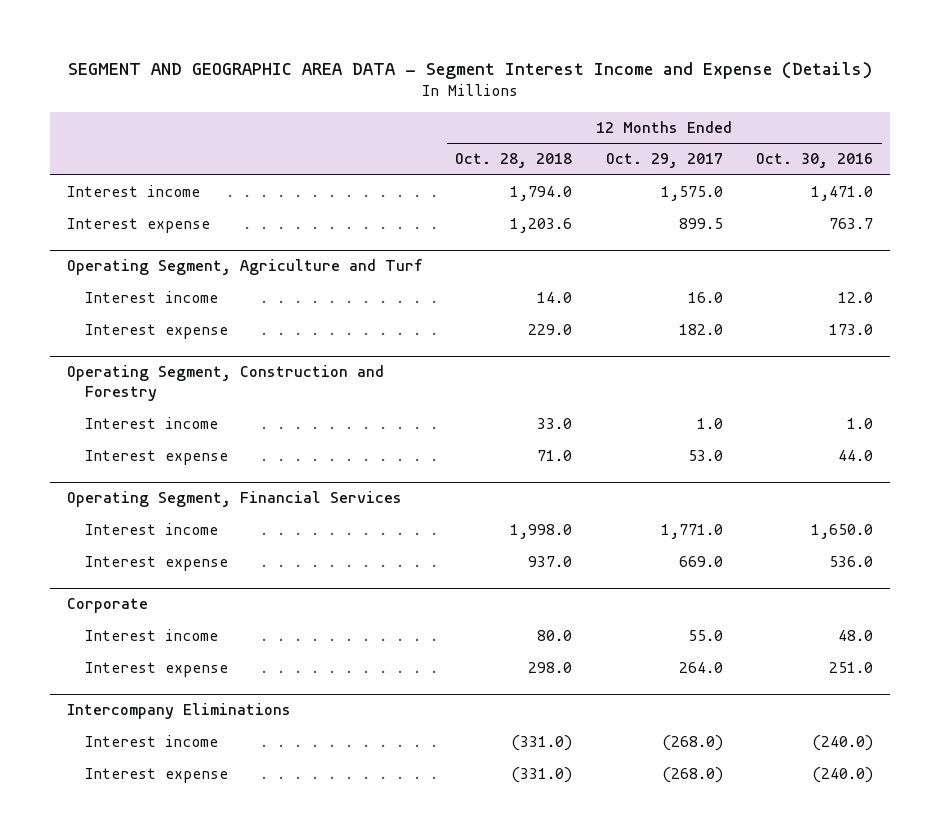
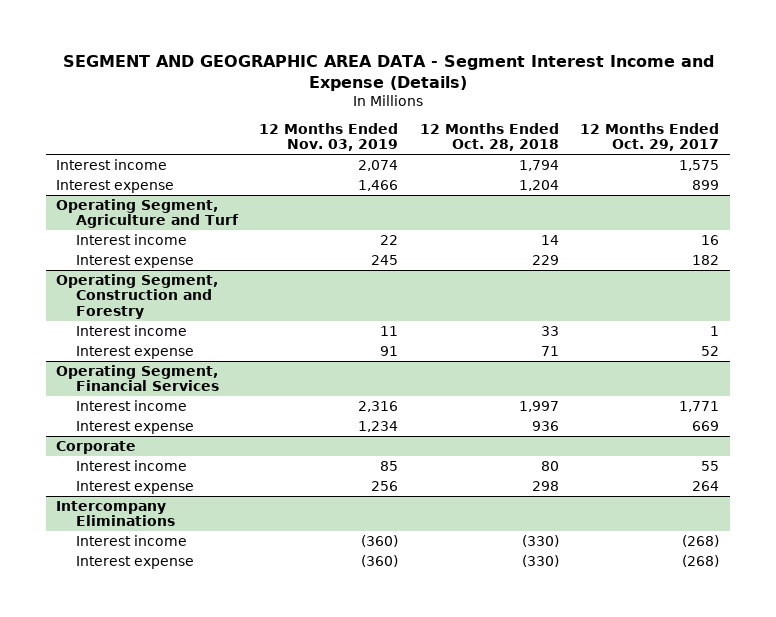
[756,153,874,169] Oct. 30, 2016 -> none
none -> [259,122,399,152] 12 Months Ended Nov. 03, 2019
[510,186,573,202] 1,794.0 -> [518,159,559,171] 1,794
[660,186,723,202] 1,575.0 -> [679,159,720,171] 1,575
[510,218,573,234] 1,203.6 -> [518,179,559,191] 1,204
[678,218,723,230] 899.5 -> [692,179,720,190] 899
[537,292,573,304] 14.0 -> [540,234,559,245] 14
[687,292,723,304] 16.0 -> [701,234,720,245] 16
[528,324,573,336] 229.0 -> [531,254,559,265] 229
[678,324,723,336] 182.0 -> [692,254,720,265] 182
[537,418,573,430] 33.0 -> [540,325,559,336] 33
[696,418,723,430] 1.0 -> [710,325,720,336] 1
[537,450,573,462] 71.0 -> [540,345,559,356] 71
[687,450,723,462] 53.0 -> [701,345,720,356] 52
[510,524,573,540] 1,998.0 -> [518,400,559,412] 1,997
[660,524,723,540] 1,771.0 -> [679,400,720,412] 1,771
[528,556,573,568] 937.0 -> [531,420,559,431] 936
[678,556,723,568] 669.0 -> [692,420,720,431] 669
[537,630,573,642] 80.0 -> [540,460,559,471] 80
[687,630,723,642] 55.0 -> [701,460,720,471] 55
[528,662,573,674] 298.0 -> [531,480,559,491] 298
[678,662,723,674] 264.0 -> [692,480,720,491] 264
[511,735,573,752] (331.0) -> [521,534,559,547] (330)
[661,735,723,752] (268.0) -> [682,534,720,547] (268)
[511,767,573,784] (331.0) -> [521,554,559,567] (330)
[661,767,723,784] (268.0) -> [682,554,720,567] (268)

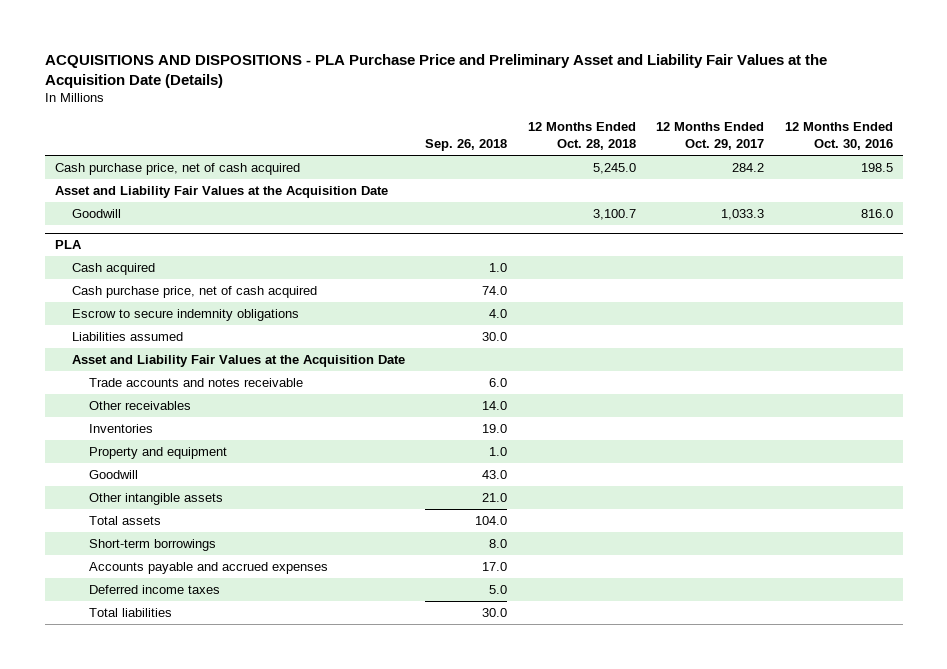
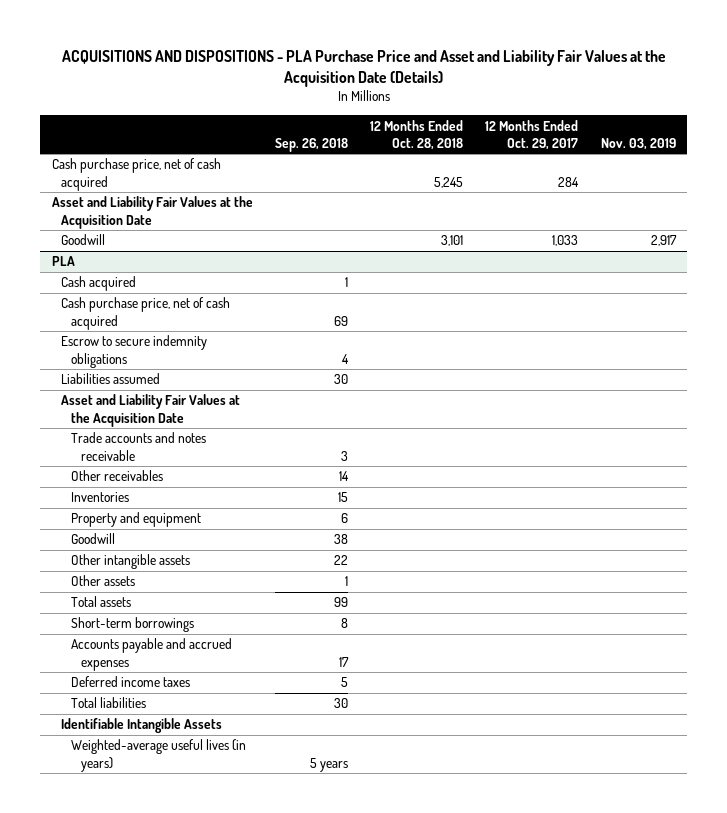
[44,53,827,88] ACQUISITIONS AND DISPOSITIONS - PLA Purchase Price and Preliminary Asset and Liability Fair Values at the Acquisition Date (Details) -> [61,49,666,87] ACQUISITIONS AND DISPOSITIONS - PLA Purchase Price and Asset and Liability Fair Values at the Acquisition Date (Details)
[784,122,893,150] 12 Months Ended Oct. 30, 2016 -> none
none -> [600,137,676,150] Nov. 03, 2019
[592,162,636,174] 5,245.0 -> [434,176,464,188] 5,245
[732,162,765,172] 284.2 -> [558,176,580,187] 284
[592,208,636,220] 3,100.7 -> [441,235,464,247] 3,101
[721,208,765,220] 1,033.3 -> [552,235,579,247] 1,033
[489,262,508,272] 1.0 -> [344,277,348,288] 1
[482,285,508,295] 74.0 -> [333,315,348,326] 69
[489,308,508,318] 4.0 -> [341,353,349,364] 4
[482,331,508,341] 30.0 -> [333,374,348,385] 30
[489,377,508,387] 6.0 -> [340,450,348,461] 3
[482,400,508,410] 14.0 -> [338,471,349,482] 14
[482,423,508,433] 19.0 -> [337,492,348,503] 15
[489,446,508,456] 1.0 -> [340,513,348,524] 6
[482,469,508,479] 43.0 -> [333,534,348,545] 38
[482,492,508,502] 21.0 -> [333,555,348,566] 22
none -> [71,575,136,587] Other assets
[475,515,508,525] 104.0 -> [333,597,348,608] 99
[489,538,508,548] 8.0 -> [340,618,348,629] 8
[482,561,508,571] 17.0 -> [338,656,349,667] 17
[489,584,508,594] 5.0 -> [340,677,348,688] 5
[482,607,508,617] 30.0 -> [333,698,348,709] 30
none -> [61,718,223,734] Identifiable Intangible Assets
none -> [71,739,247,772] Weighted-average useful lives (in years)

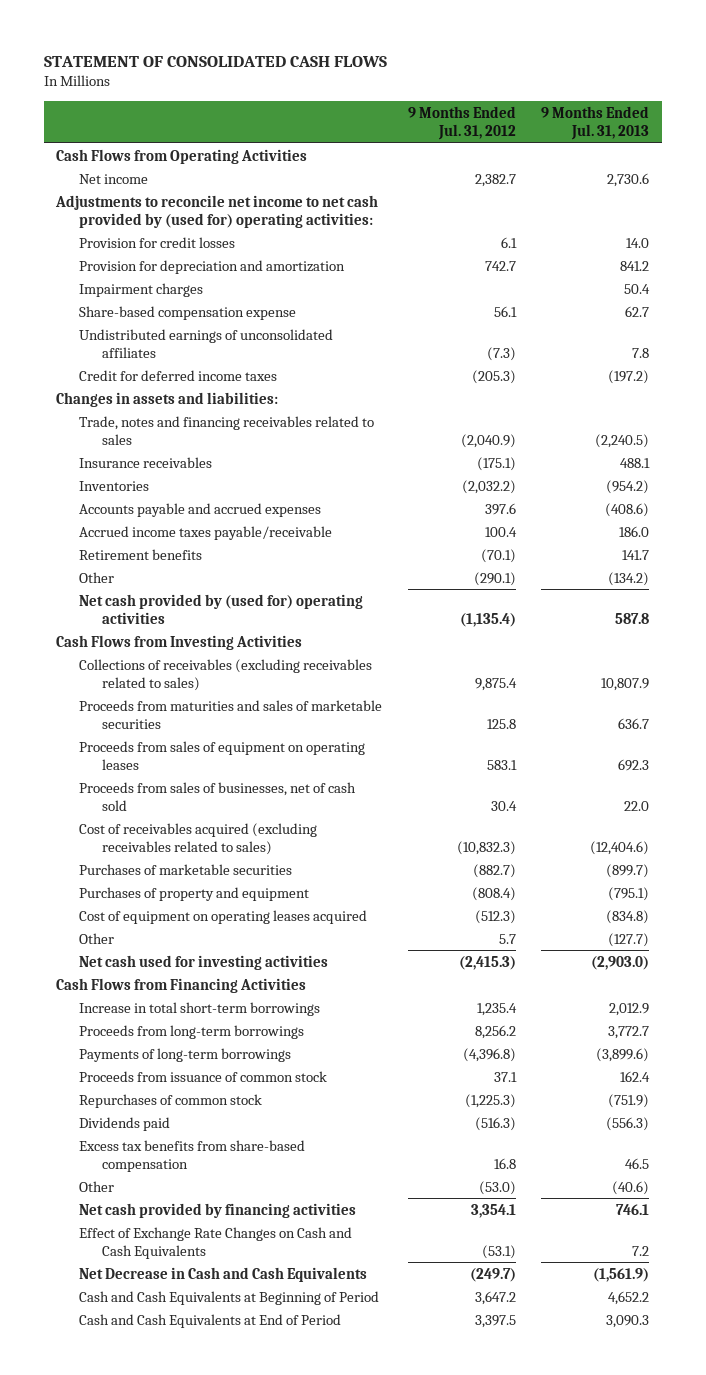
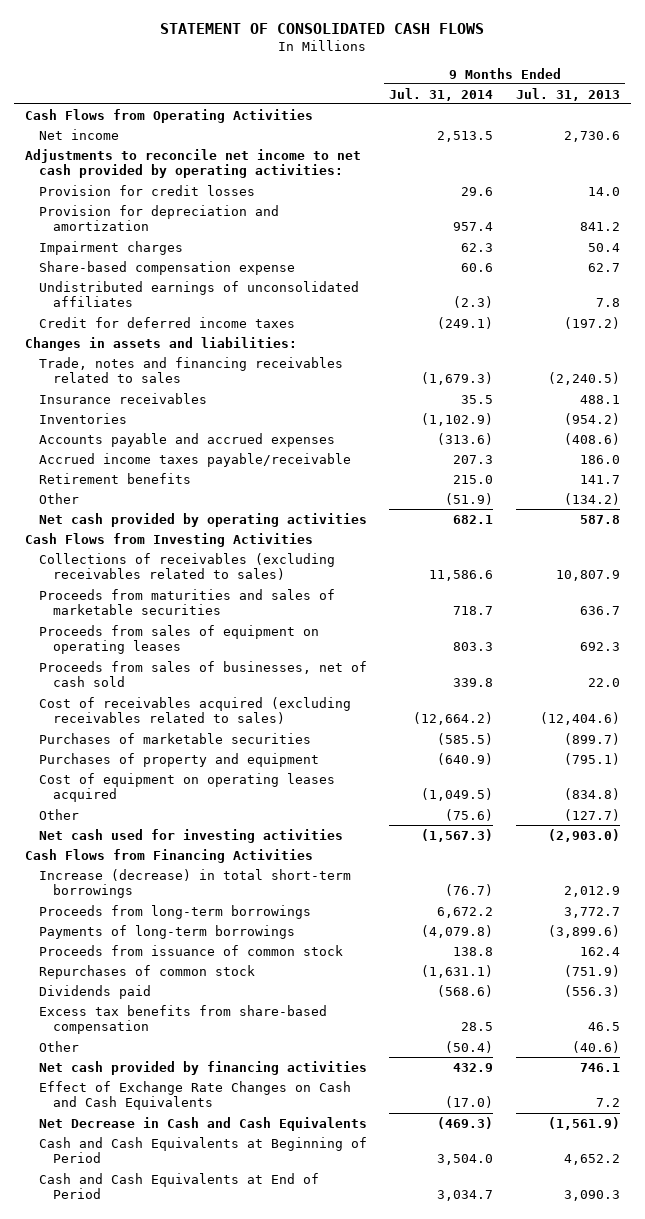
[407,105,516,140] 9 Months Ended Jul. 31, 2012 -> none
none -> [389,87,494,101] Jul. 31, 2014
[55,194,379,228] Adjustments to reconcile net income to net cash provided by (used for) operating activities: -> [25,148,362,179] Adjustments to reconcile net income to net cash provided by operating activities:
[78,593,363,624] Net cash provided by (used for) operating activities -> [39,512,368,527] Net cash provided by operating activities
[78,1001,320,1016] Increase in total short-term borrowings -> [39,868,352,899] Increase (decrease) in total short-term borrowings

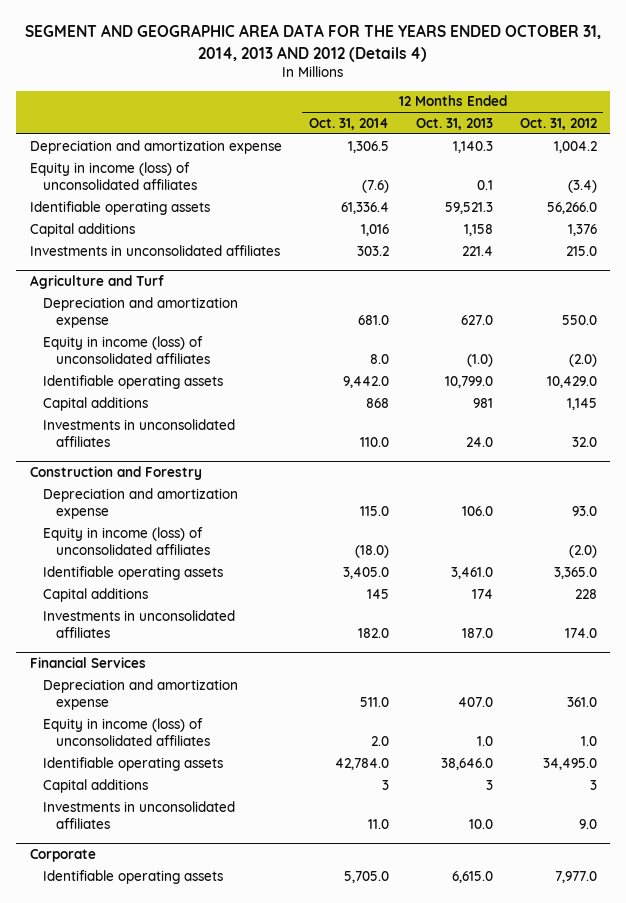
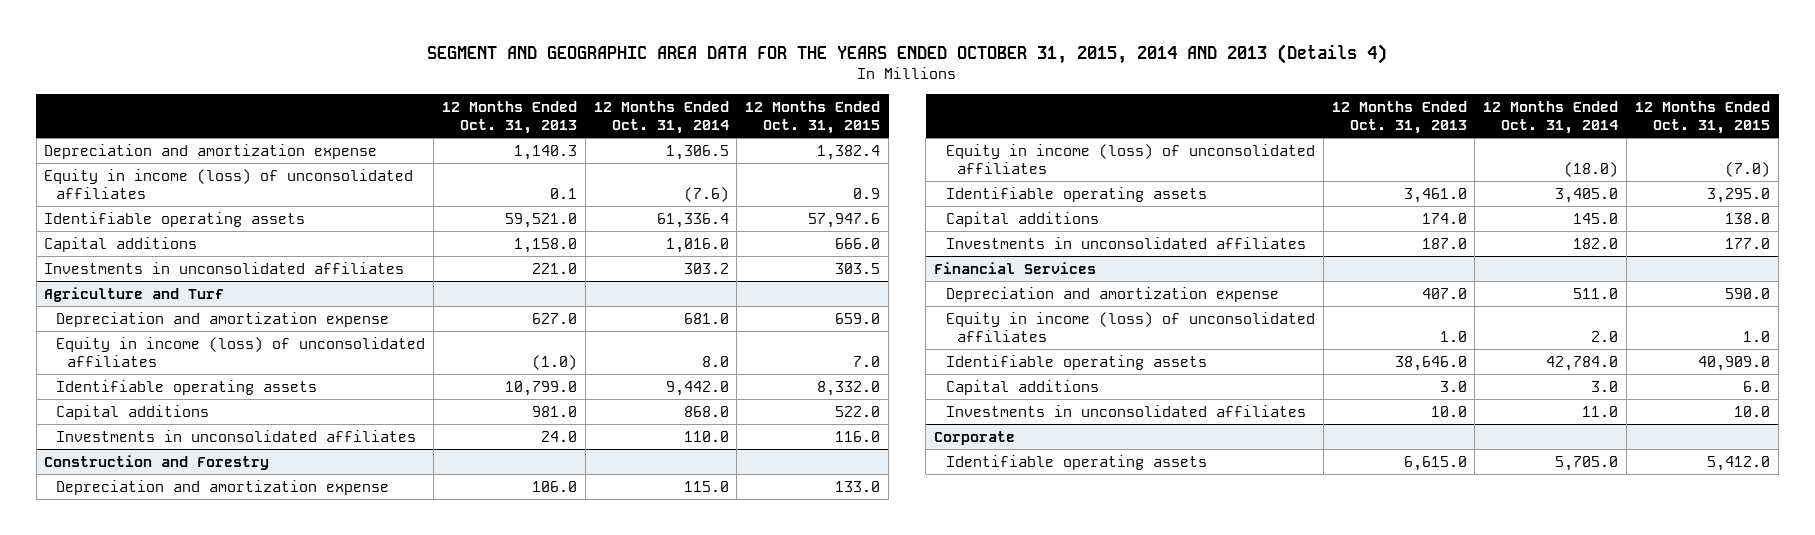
[25,24,602,62] SEGMENT AND GEOGRAPHIC AREA DATA FOR THE YEARS ENDED OCTOBER 31, 2014, 2013 AND 2012 (Details 4) -> [427,44,1388,65] SEGMENT AND GEOGRAPHIC AREA DATA FOR THE YEARS ENDED OCTOBER 31, 2015, 2014 AND 2013 (Details 4)
[519,117,597,130] Oct. 31, 2012 -> none
none -> [745,100,881,134] 12 Months Ended Oct. 31, 2015
[444,201,493,214] 59,521.3 -> [504,212,577,228] 59,521.0
[360,223,389,236] 1,016 -> [665,237,729,253] 1,016.0
[463,223,493,236] 1,158 -> [513,237,577,253] 1,158.0
[461,245,493,256] 221.4 -> [531,262,577,274] 221.0
[365,397,389,408] 868 -> [683,405,729,417] 868.0
[472,397,493,408] 981 -> [531,405,577,417] 981.0
[366,588,389,599] 145 -> [1573,212,1619,224] 145.0
[471,588,493,599] 174 -> [1421,212,1467,224] 174.0
[381,779,389,790] 3 -> [1591,380,1619,392] 3.0
[485,779,493,790] 3 -> [1439,380,1467,392] 3.0

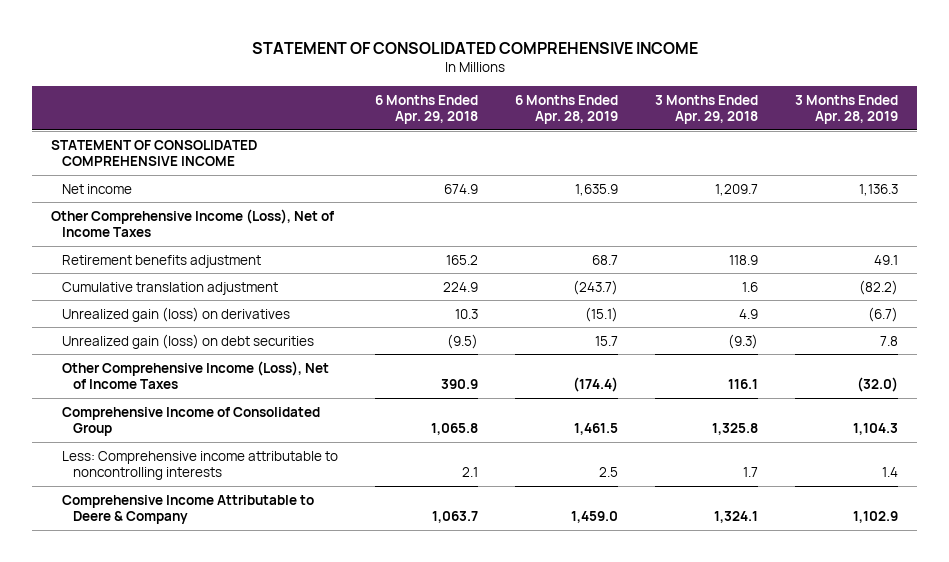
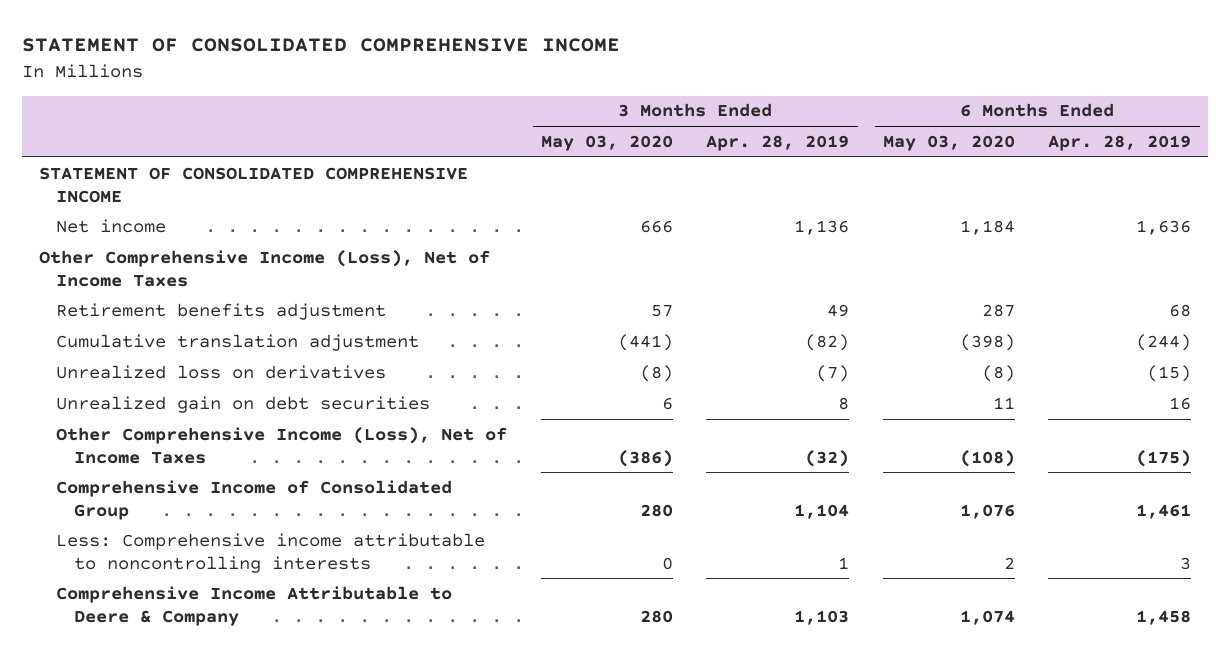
[375,94,479,125] 6 Months Ended Apr. 29, 2018 -> none
[655,94,759,125] 3 Months Ended Apr. 29, 2018 -> none
none -> [540,135,673,152] May 03, 2020
none -> [882,135,1015,152] May 03, 2020
[575,183,619,196] 1,635.9 -> [1136,219,1192,235] 1,636
[859,183,899,196] 1,136.3 -> [794,219,850,235] 1,136
[592,254,619,265] 68.7 -> [1169,303,1192,317] 68
[874,254,899,265] 49.1 -> [827,303,850,317] 49
[573,279,619,295] (243.7) -> [1136,333,1192,351] (244)
[859,279,899,295] (82.2) -> [805,333,850,351] (82)
[62,306,291,322] Unrealized gain (loss) on derivatives -> [56,364,387,379] Unrealized loss on derivatives
[585,306,619,322] (15.1) -> [1147,364,1192,382] (15)
[868,306,899,322] (6.7) -> [816,364,850,382] (7)
[62,333,315,349] Unrealized gain (loss) on debt securities -> [56,395,431,413] Unrealized gain on debt securities
[595,335,619,346] 15.7 -> [1169,396,1192,410] 16
[880,335,899,346] 7.8 -> [838,396,850,410] 8
[573,377,619,393] (174.4) -> [1136,449,1192,467] (175)
[857,377,899,393] (32.0) -> [805,449,850,467] (32)
[574,423,619,436] 1,461.5 -> [1136,503,1192,519] 1,461
[853,423,899,436] 1,104.3 -> [794,503,850,519] 1,104
[599,467,619,478] 2.5 -> [1180,556,1192,570] 3
[882,467,899,478] 1.4 -> [838,556,850,569] 1
[571,511,619,524] 1,459.0 -> [1136,609,1192,625] 1,458
[853,511,899,524] 1,102.9 -> [794,609,850,625] 1,103

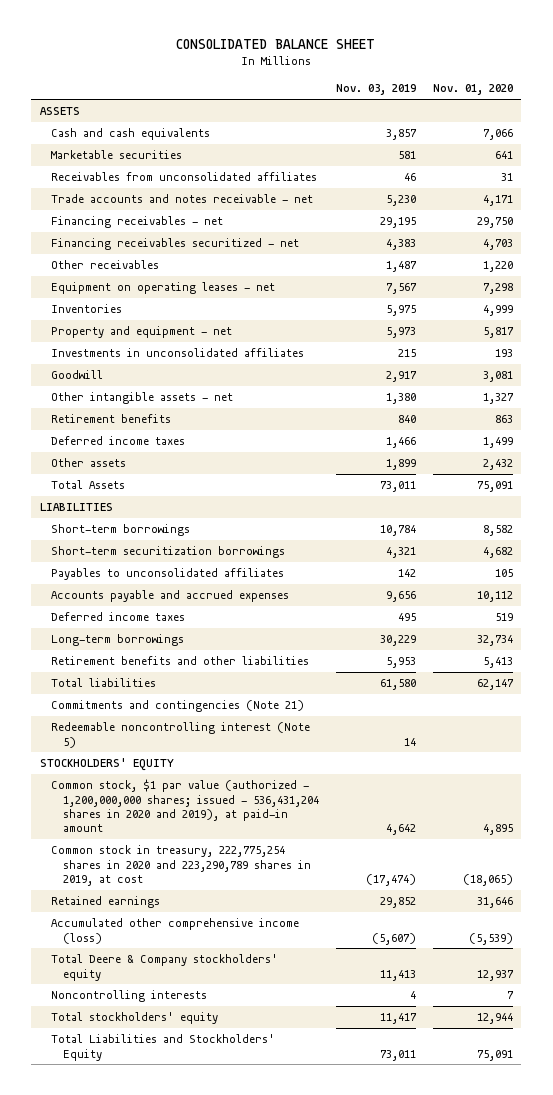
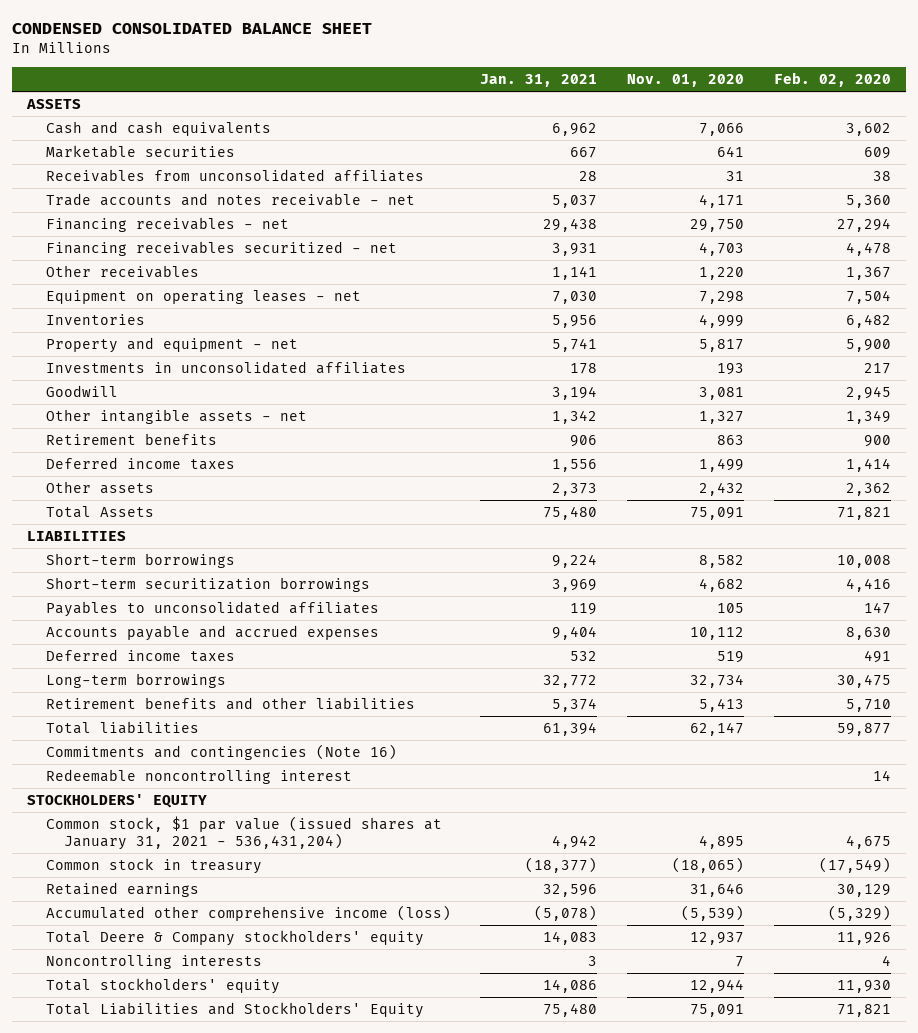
[176,39,376,50] CONSOLIDATED BALANCE SHEET -> [12,23,373,35] CONDENSED CONSOLIDATED BALANCE SHEET
[336,84,417,96] Nov. 03, 2019 -> none
none -> [480,73,598,87] Jan. 31, 2021
none -> [773,71,891,87] Feb. 02, 2020
[51,700,305,713] Commitments and contingencies (Note 21) -> [45,743,397,760] Commitments and contingencies (Note 16)
[51,722,311,748] Redeemable noncontrolling interest (Note 5) -> [45,768,352,784] Redeemable noncontrolling interest
[51,779,320,833] Common stock, $1 par value (authorized - 1,200,000,000 shares; issued - 536,431,204 shares in 2020 and 2019), at paid-in amount -> [45,815,442,850] Common stock, $1 par value (issued shares at January 31, 2021 - 536,431,204)
[51,845,312,886] Common stock in treasury, 222,775,254 shares in 2020 and 223,290,789 shares in 2019, at cost -> [45,857,262,874] Common stock in treasury

